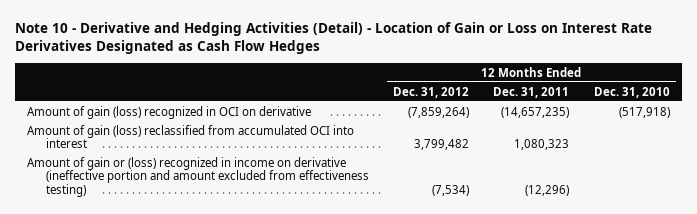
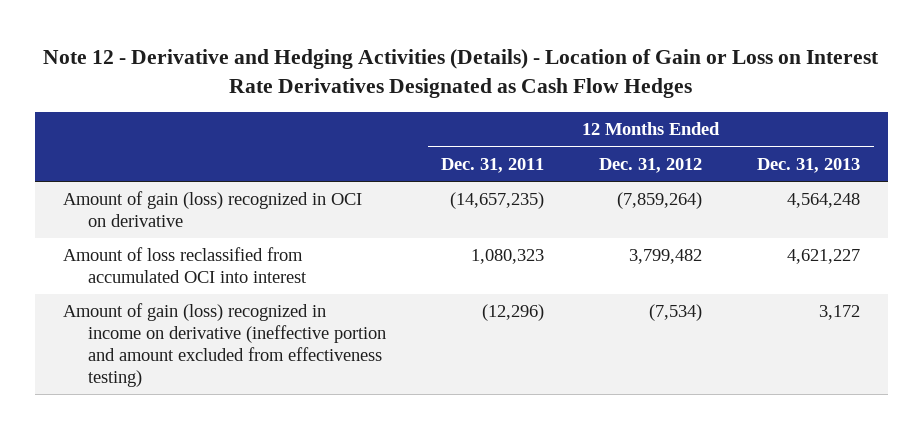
[14,22,652,55] Note 10 - Derivative and Hedging Activities (Detail) - Location of Gain or Loss on Interest Rate Derivatives Designated as Cash Flow Hedges -> [43,49,880,99] Note 12 - Derivative and Hedging Activities (Details) - Location of Gain or Loss on Interest Rate Derivatives Designated as Cash Flow Hedges
[593,86,670,98] Dec. 31, 2010 -> none
none -> [757,157,861,173] Dec. 31, 2013
[27,124,355,149] Amount of gain (loss) reclassified from accumulated OCI into interest -> [62,247,308,284] Amount of loss reclassified from accumulated OCI into interest
[27,156,369,197] Amount of gain or (loss) recognized in income on derivative (ineffective portion and amount excluded from effectiveness testing) -> [62,303,387,387] Amount of gain (loss) recognized in income on derivative (ineffective portion and amount excluded from effectiveness testing)

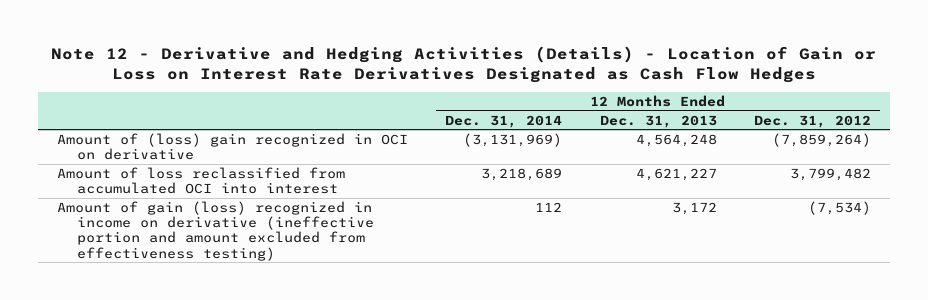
[441,157,545,173] Dec. 31, 2011 -> none
none -> [445,114,563,128] Dec. 31, 2014
[62,191,362,228] Amount of gain (loss) recognized in OCI on derivative -> [57,132,409,161] Amount of (loss) gain recognized in OCI on derivative

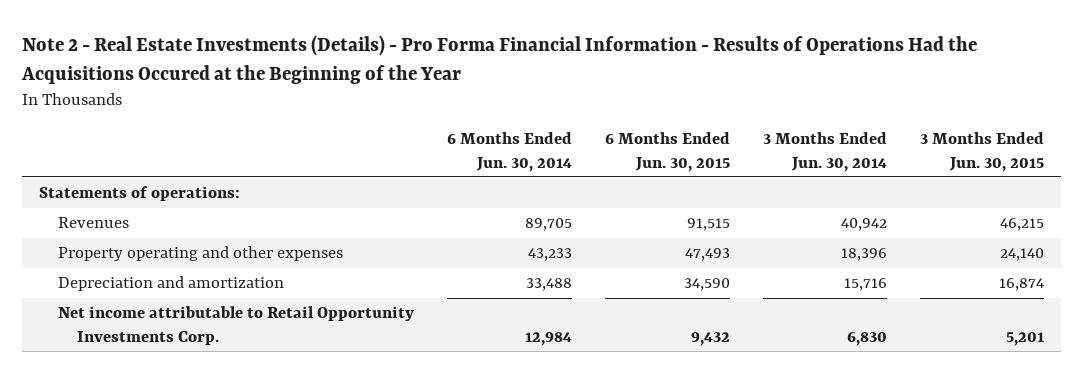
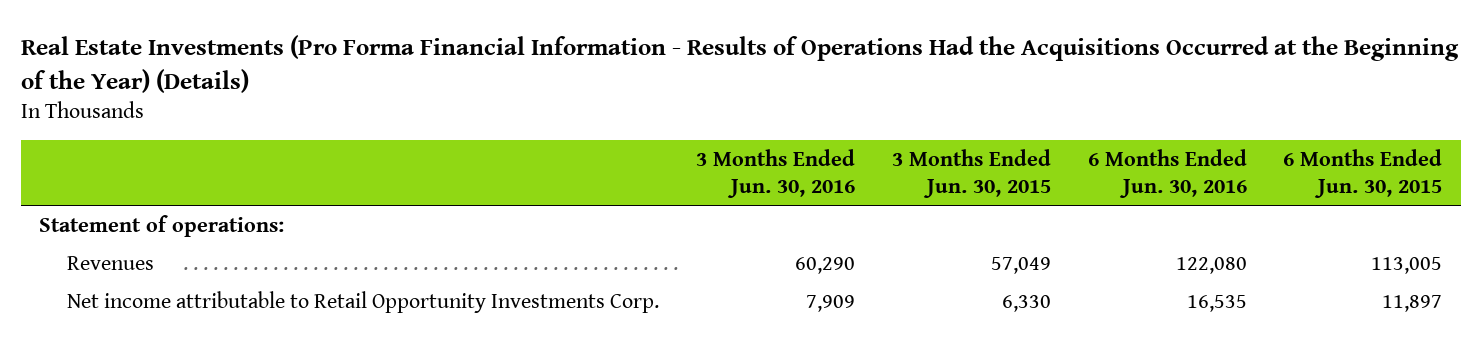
[21,35,978,85] Note 2 - Real Estate Investments (Details) - Pro Forma Financial Information - Results of Operations Had the Acquisitions Occured at the Beginning of the Year -> [20,34,1459,93] Real Estate Investments (Pro Forma Financial Information - Results of Operations Had the Acquisitions Occurred at the Beginning of the Year) (Details)
[447,132,573,172] 6 Months Ended Jun. 30, 2014 -> none
[763,132,888,172] 3 Months Ended Jun. 30, 2014 -> none
none -> [695,148,855,199] 3 Months Ended Jun. 30, 2016
none -> [1087,148,1247,199] 6 Months Ended Jun. 30, 2016
[58,246,344,262] Property operating and other expenses -> none
[58,276,285,292] Depreciation and amortization -> none
[38,186,240,202] Statements of operations: -> [39,214,285,237] Statement of operations:
[687,218,731,232] 91,515 -> [1371,256,1443,274] 113,005
[1000,218,1045,232] 46,215 -> [990,256,1051,274] 57,049
[691,331,731,346] 9,432 -> [1382,294,1443,312] 11,897
[1006,331,1045,346] 5,201 -> [1001,294,1051,312] 6,330

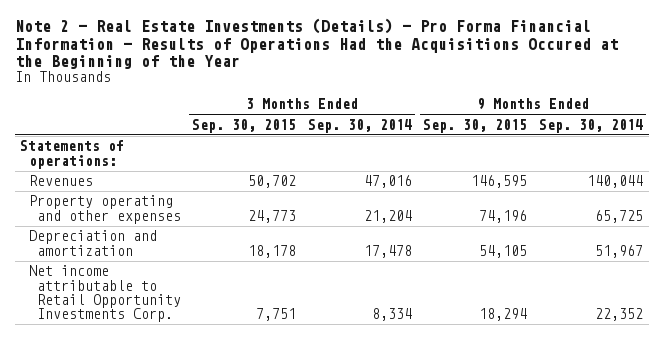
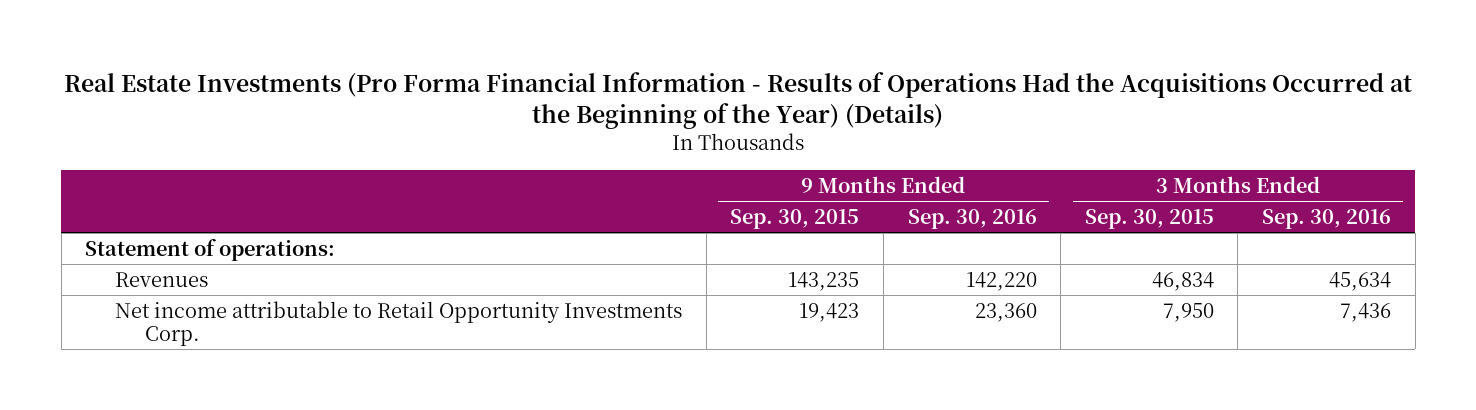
[14,18,618,70] Note 2 - Real Estate Investments (Details) - Pro Forma Financial Information - Results of Operations Had the Acquisitions Occured at the Beginning of the Year -> [64,72,1413,130] Real Estate Investments (Pro Forma Financial Information - Results of Operations Had the Acquisitions Occurred at the Beginning of the Year) (Details)
[307,118,412,133] Sep. 30, 2014 -> none
[538,118,643,133] Sep. 30, 2014 -> none
none -> [907,209,1037,230] Sep. 30, 2016
none -> [1262,209,1392,230] Sep. 30, 2016
[28,195,181,224] Property operating and other expenses -> none
[28,230,157,256] Depreciation and amortization -> none
[20,140,125,169] Statements of operations: -> [85,238,336,261] Statement of operations:
[248,175,297,189] 50,702 -> [1151,271,1214,291] 46,834
[471,175,528,189] 146,595 -> [788,271,860,291] 143,235
[256,307,297,321] 7,751 -> [1162,302,1214,322] 7,950
[479,307,528,321] 18,294 -> [799,302,860,322] 19,423

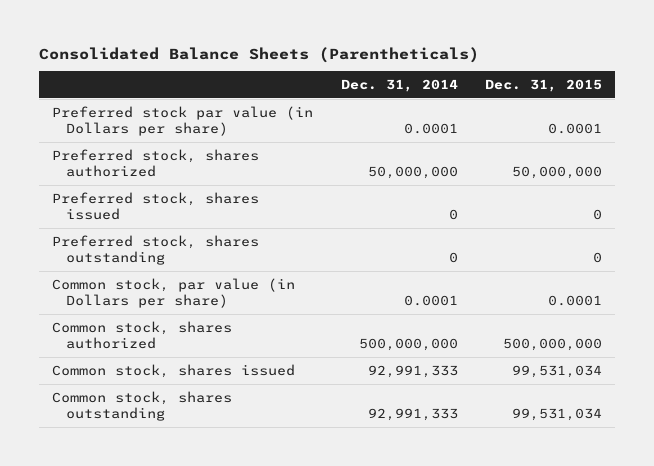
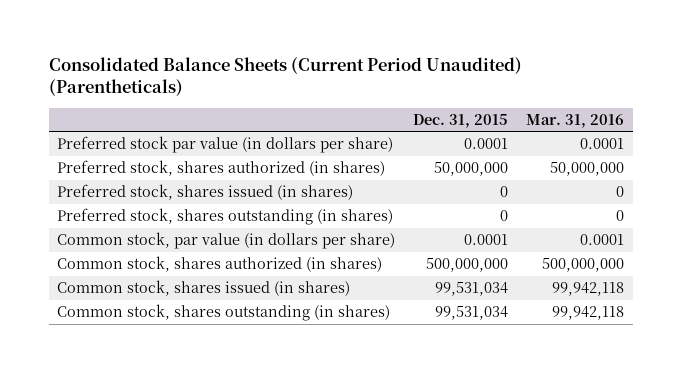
[38,46,479,63] Consolidated Balance Sheets (Parentheticals) -> [48,56,522,97] Consolidated Balance Sheets (Current Period Unaudited) (Parentheticals)
[340,79,458,93] Dec. 31, 2014 -> none
none -> [525,113,624,128] Mar. 31, 2016
[52,105,314,137] Preferred stock par value (in Dollars per share) -> [57,136,394,154] Preferred stock par value (in dollars per share)
[52,148,260,178] Preferred stock, shares authorized -> [57,160,386,177] Preferred stock, shares authorized (in shares)
[52,191,260,221] Preferred stock, shares issued -> [57,184,354,201] Preferred stock, shares issued (in shares)
[52,234,260,266] Preferred stock, shares outstanding -> [57,208,394,226] Preferred stock, shares outstanding (in shares)
[52,277,296,309] Common stock, par value (in Dollars per share) -> [57,232,396,250] Common stock, par value (in dollars per share)
[52,320,233,350] Common stock, shares authorized -> [57,256,383,273] Common stock, shares authorized (in shares)
[52,363,296,378] Common stock, shares issued -> [57,280,351,297] Common stock, shares issued (in shares)
[52,390,233,422] Common stock, shares outstanding -> [57,304,391,322] Common stock, shares outstanding (in shares)

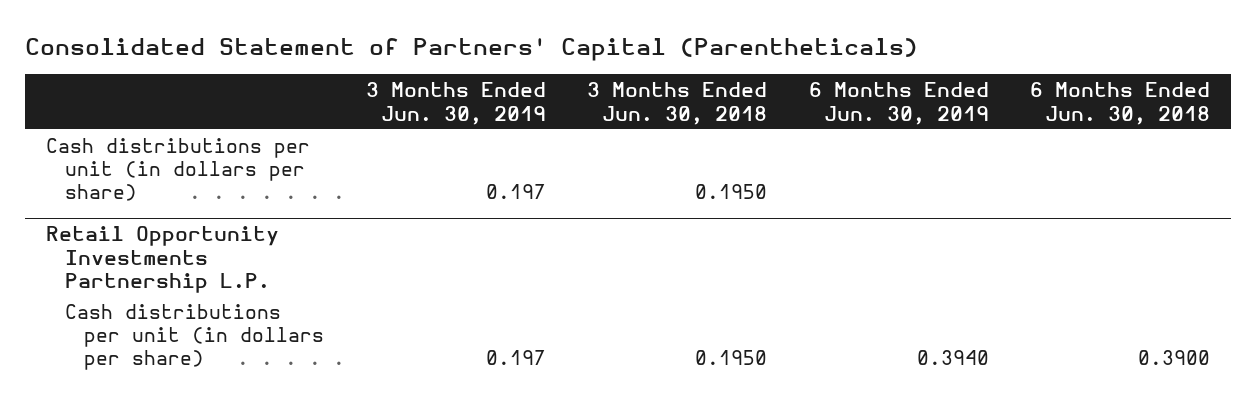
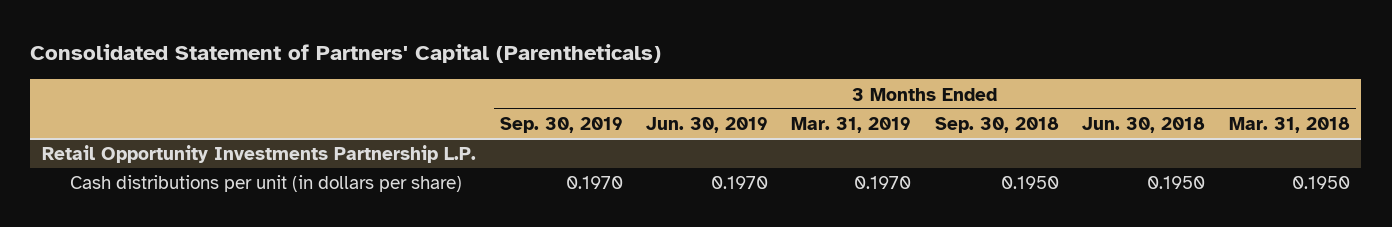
[808,82,989,125] 6 Months Ended Jun. 30, 2019 -> none
[1030,82,1211,125] 6 Months Ended Jun. 30, 2018 -> none
none -> [499,116,623,133] Sep. 30, 2019
none -> [791,116,912,133] Mar. 31, 2019
none -> [934,116,1059,133] Sep. 30, 2018
none -> [1228,116,1350,133] Mar. 31, 2018
[46,137,311,202] Cash distributions per unit (in dollars per share) -> none
[485,350,546,366] 0.197 -> [711,176,769,190] 0.1970

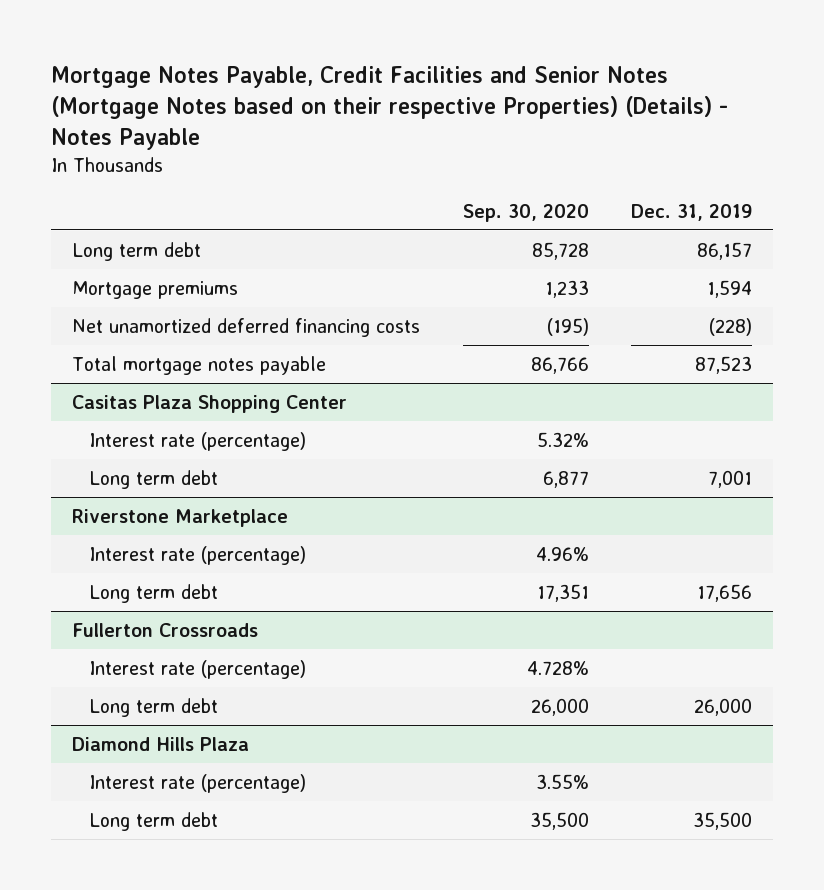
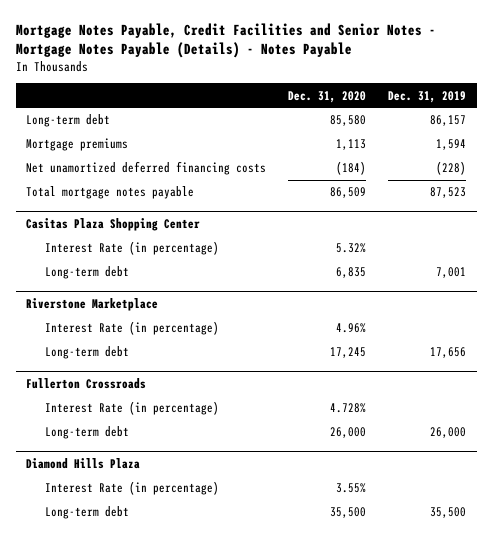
[51,65,729,150] Mortgage Notes Payable, Credit Facilities and Senior Notes (Mortgage Notes based on their respective Properties) (Details) - Notes Payable -> [15,22,436,59] Mortgage Notes Payable, Credit Facilities and Senior Notes - Mortgage Notes Payable (Details) - Notes Payable
[462,203,589,222] Sep. 30, 2020 -> none
none -> [288,90,367,103] Dec. 31, 2020
[72,241,202,261] Long term debt -> [26,114,111,128] Long-term debt
[89,431,307,451] Interest rate (percentage) -> [44,241,219,256] Interest Rate (in percentage)
[89,469,219,489] Long term debt -> [44,266,129,280] Long-term debt
[89,545,307,565] Interest rate (percentage) -> [44,321,219,336] Interest Rate (in percentage)
[89,583,219,603] Long term debt -> [44,346,129,360] Long-term debt
[89,659,307,679] Interest rate (percentage) -> [44,401,219,416] Interest Rate (in percentage)
[89,697,219,717] Long term debt -> [44,426,129,440] Long-term debt
[89,773,307,793] Interest rate (percentage) -> [44,481,219,496] Interest Rate (in percentage)
[89,811,219,831] Long term debt -> [44,506,129,520] Long-term debt

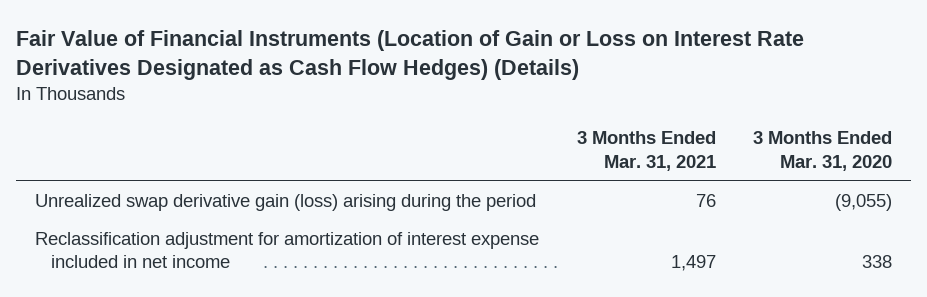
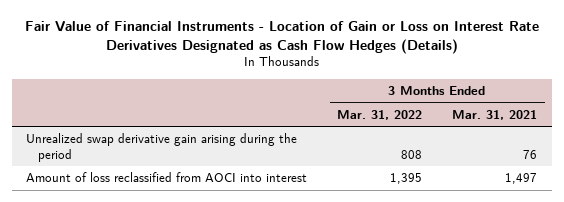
[16,29,805,80] Fair Value of Financial Instruments (Location of Gain or Loss on Interest Rate Derivatives Designated as Cash Flow Hedges) (Details) -> [24,20,539,54] Fair Value of Financial Instruments - Location of Gain or Loss on Interest Rate Derivatives Designated as Cash Flow Hedges (Details)
[753,130,893,171] 3 Months Ended Mar. 31, 2020 -> none
none -> [337,109,423,120] Mar. 31, 2022
[35,193,537,211] Unrealized swap derivative gain (loss) arising during the period -> [26,133,298,162] Unrealized swap derivative gain arising during the period
[35,231,540,269] Reclassification adjustment for amortization of interest expense included in net income -> [26,172,308,183] Amount of loss reclassified from AOCI into interest

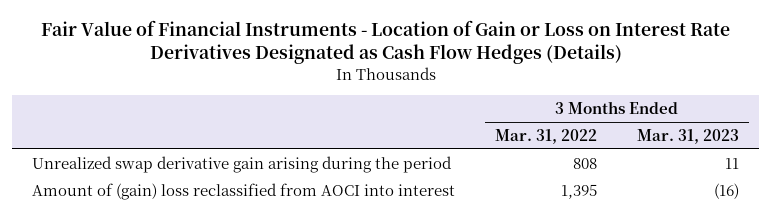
[452,109,538,120] Mar. 31, 2021 -> none
none -> [637,129,740,145] Mar. 31, 2023
[26,172,308,183] Amount of loss reclassified from AOCI into interest -> [32,182,456,200] Amount of (gain) loss reclassified from AOCI into interest

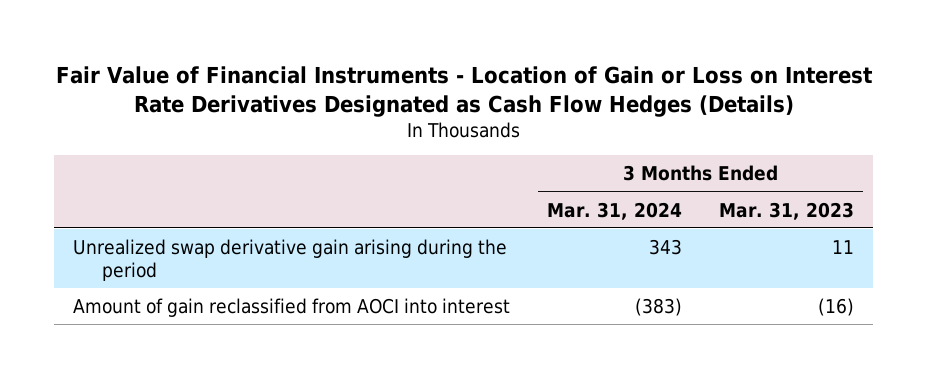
[495,129,598,145] Mar. 31, 2022 -> none
none -> [547,201,683,220] Mar. 31, 2024
[32,182,456,200] Amount of (gain) loss reclassified from AOCI into interest -> [72,297,510,317] Amount of gain reclassified from AOCI into interest

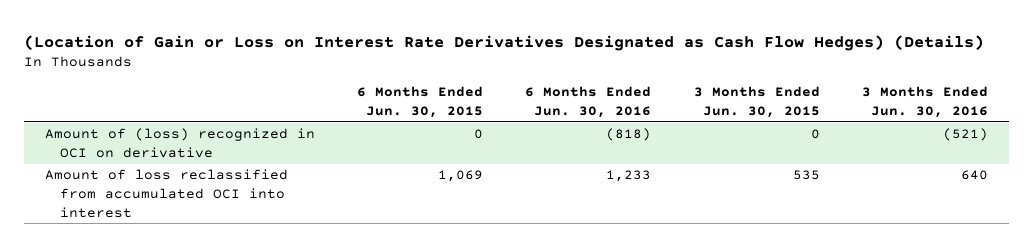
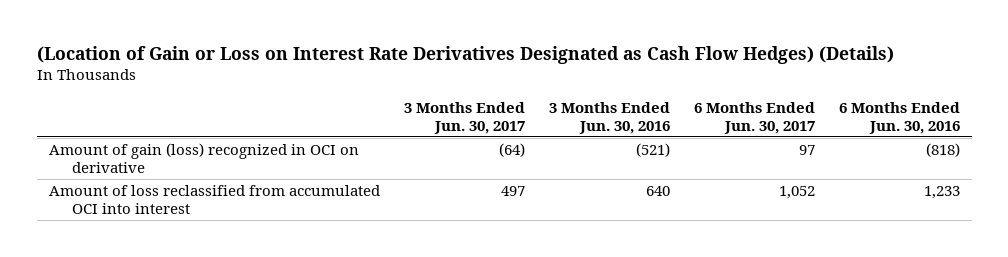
[357,86,484,118] 6 Months Ended Jun. 30, 2015 -> none
[693,86,820,118] 3 Months Ended Jun. 30, 2015 -> none
none -> [403,101,525,134] 3 Months Ended Jun. 30, 2017
none -> [693,101,815,134] 6 Months Ended Jun. 30, 2017
[44,128,315,159] Amount of (loss) recognized in OCI on derivative -> [48,143,359,173] Amount of gain (loss) recognized in OCI on derivative

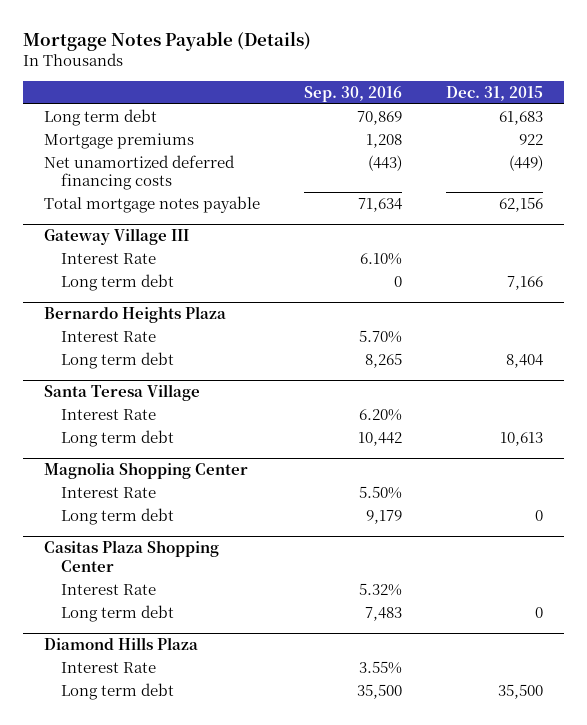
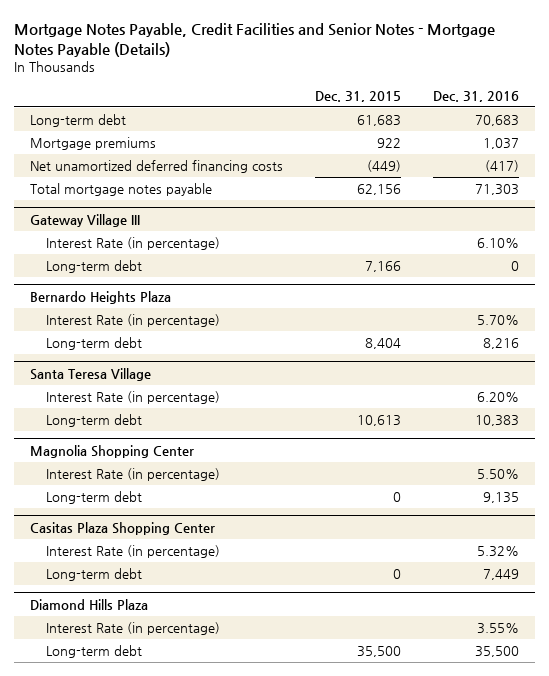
[22,30,311,51] Mortgage Notes Payable (Details) -> [14,22,496,57] Mortgage Notes Payable, Credit Facilities and Senior Notes - Mortgage Notes Payable (Details)
[303,85,402,102] Sep. 30, 2016 -> none
none -> [432,90,519,102] Dec. 31, 2016
[44,108,158,126] Long term debt -> [29,113,126,127] Long-term debt
[60,252,156,264] Interest Rate -> [46,236,221,250] Interest Rate (in percentage)
[60,273,174,291] Long term debt -> [46,259,143,273] Long-term debt
[60,330,156,342] Interest Rate -> [46,313,221,327] Interest Rate (in percentage)
[60,351,174,369] Long term debt -> [46,336,143,350] Long-term debt
[60,408,156,420] Interest Rate -> [46,390,221,404] Interest Rate (in percentage)
[60,429,174,447] Long term debt -> [46,413,143,427] Long-term debt
[60,486,156,498] Interest Rate -> [46,467,221,481] Interest Rate (in percentage)
[60,507,174,525] Long term debt -> [46,490,143,504] Long-term debt
[60,583,156,595] Interest Rate -> [46,544,221,558] Interest Rate (in percentage)
[60,604,174,622] Long term debt -> [46,567,143,581] Long-term debt
[60,661,156,673] Interest Rate -> [46,621,221,635] Interest Rate (in percentage)
[60,682,174,700] Long term debt -> [46,644,143,658] Long-term debt

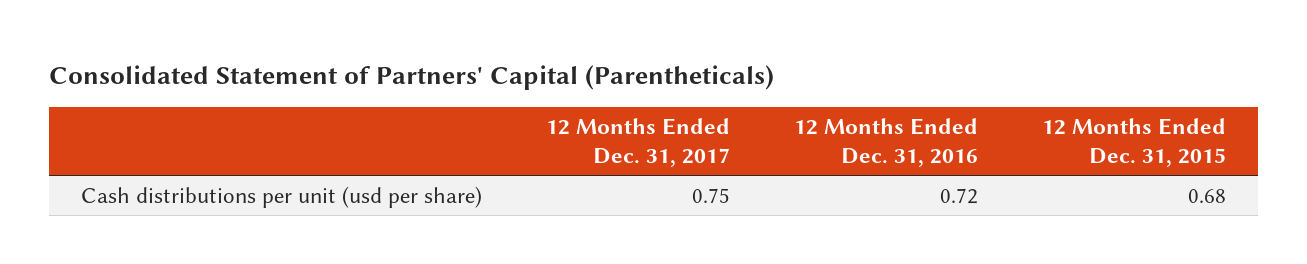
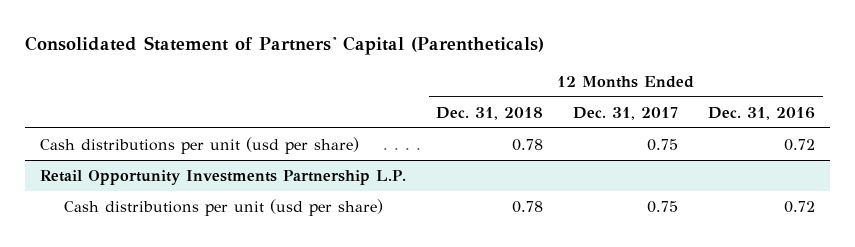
[1041,118,1226,167] 12 Months Ended Dec. 31, 2015 -> none
none -> [436,106,544,120] Dec. 31, 2018
none -> [40,169,407,185] Retail Opportunity Investments Partnership L.P.
none -> [63,198,383,216] Cash distributions per unit (usd per share)

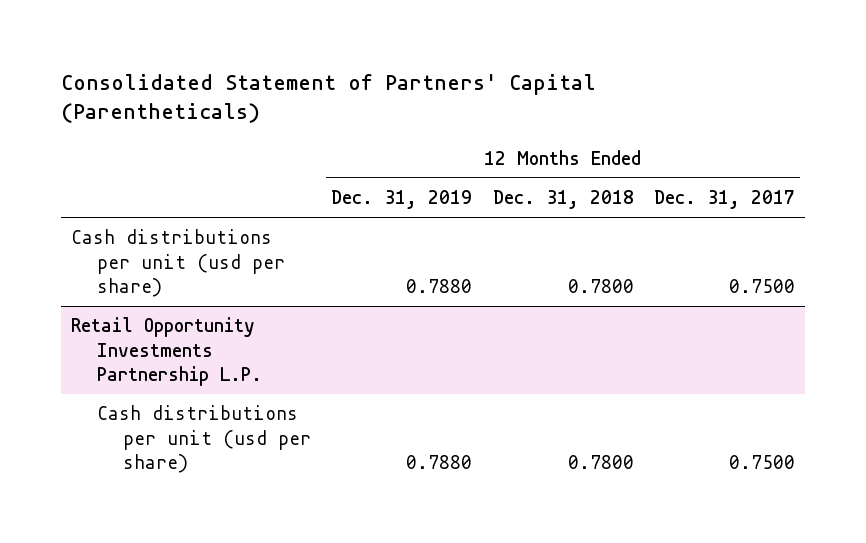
[708,106,816,120] Dec. 31, 2016 -> none
none -> [331,190,473,210] Dec. 31, 2019
[512,138,544,151] 0.78 -> [567,279,634,294] 0.7800
[647,138,679,151] 0.75 -> [728,279,795,294] 0.7500
[512,200,544,213] 0.78 -> [567,455,634,470] 0.7800
[647,200,679,213] 0.75 -> [728,455,795,470] 0.7500

